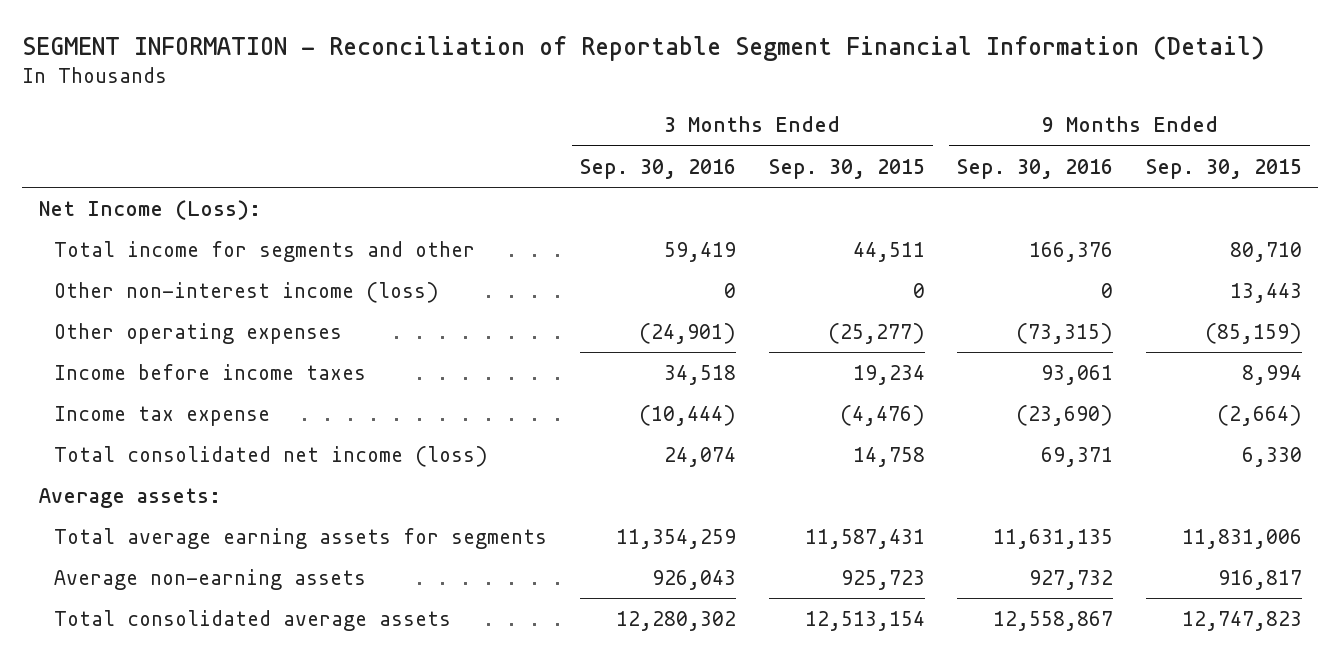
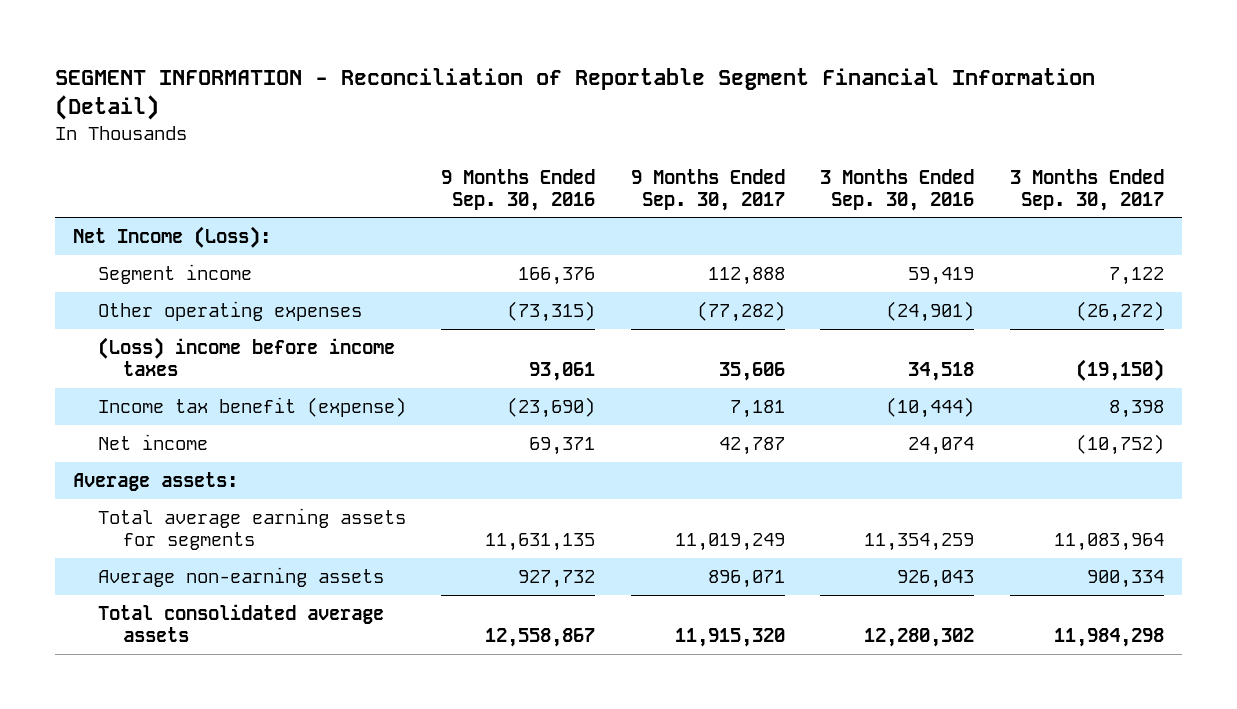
[768,158,925,179] Sep. 30, 2015 -> none
[1146,158,1303,179] Sep. 30, 2015 -> none
none -> [630,168,785,211] 9 Months Ended Sep. 30, 2017
none -> [1010,168,1165,211] 3 Months Ended Sep. 30, 2017
[53,281,439,303] Other non-interest income (loss) -> none
[53,240,475,262] Total income for segments and other -> [97,263,252,284] Segment income
[53,363,366,380] Income before income taxes -> [97,336,395,377] (Loss) income before income taxes
[53,405,270,426] Income tax expense -> [97,396,406,417] Income tax benefit (expense)
[53,445,488,467] Total consolidated net income (loss) -> [97,433,208,450] Net income

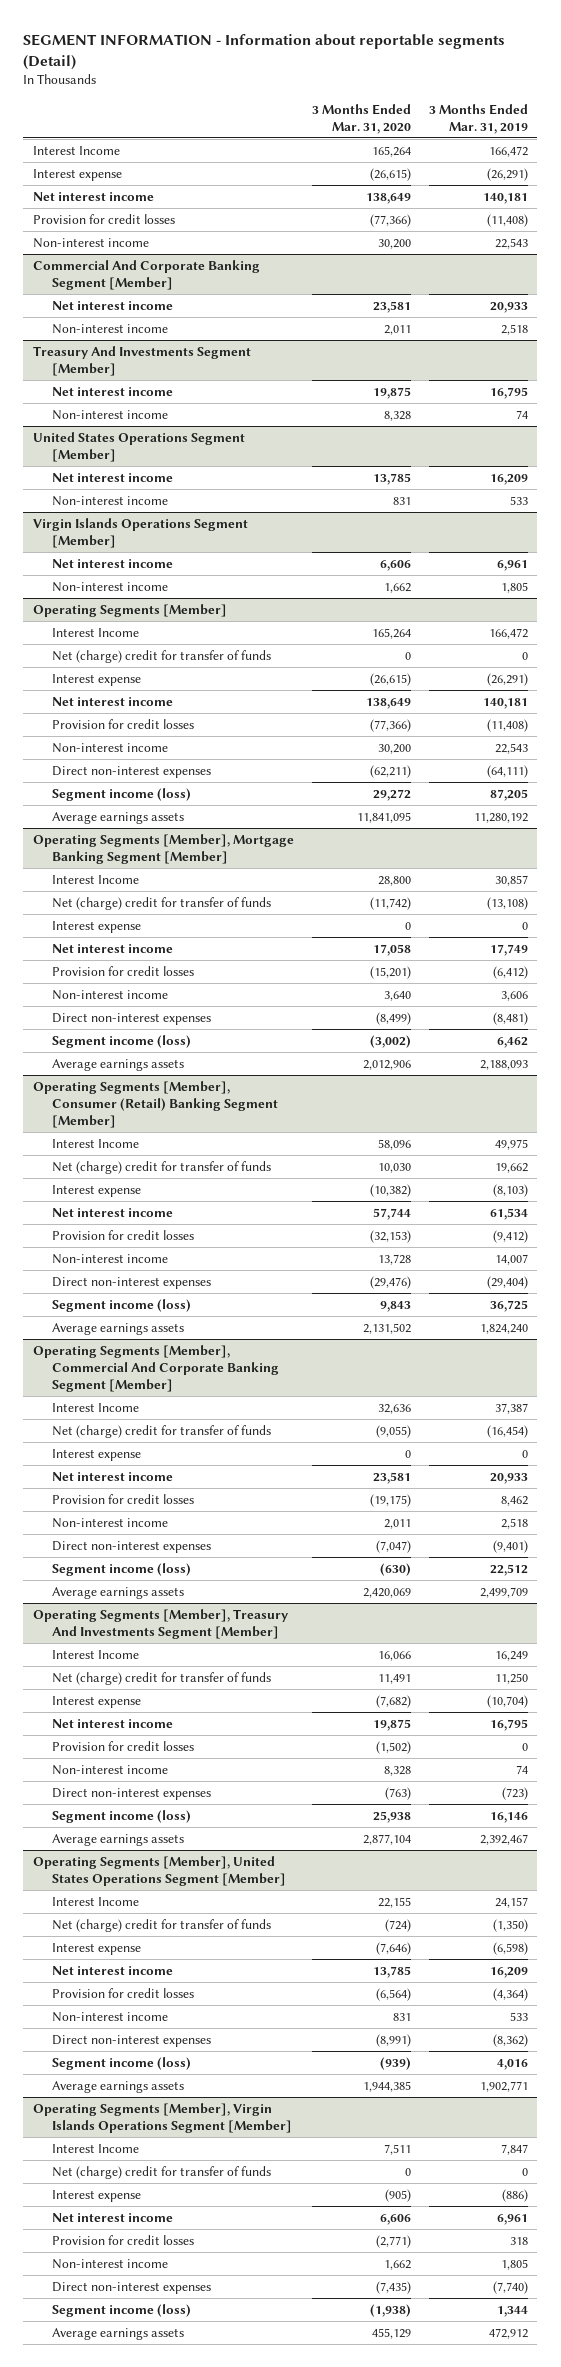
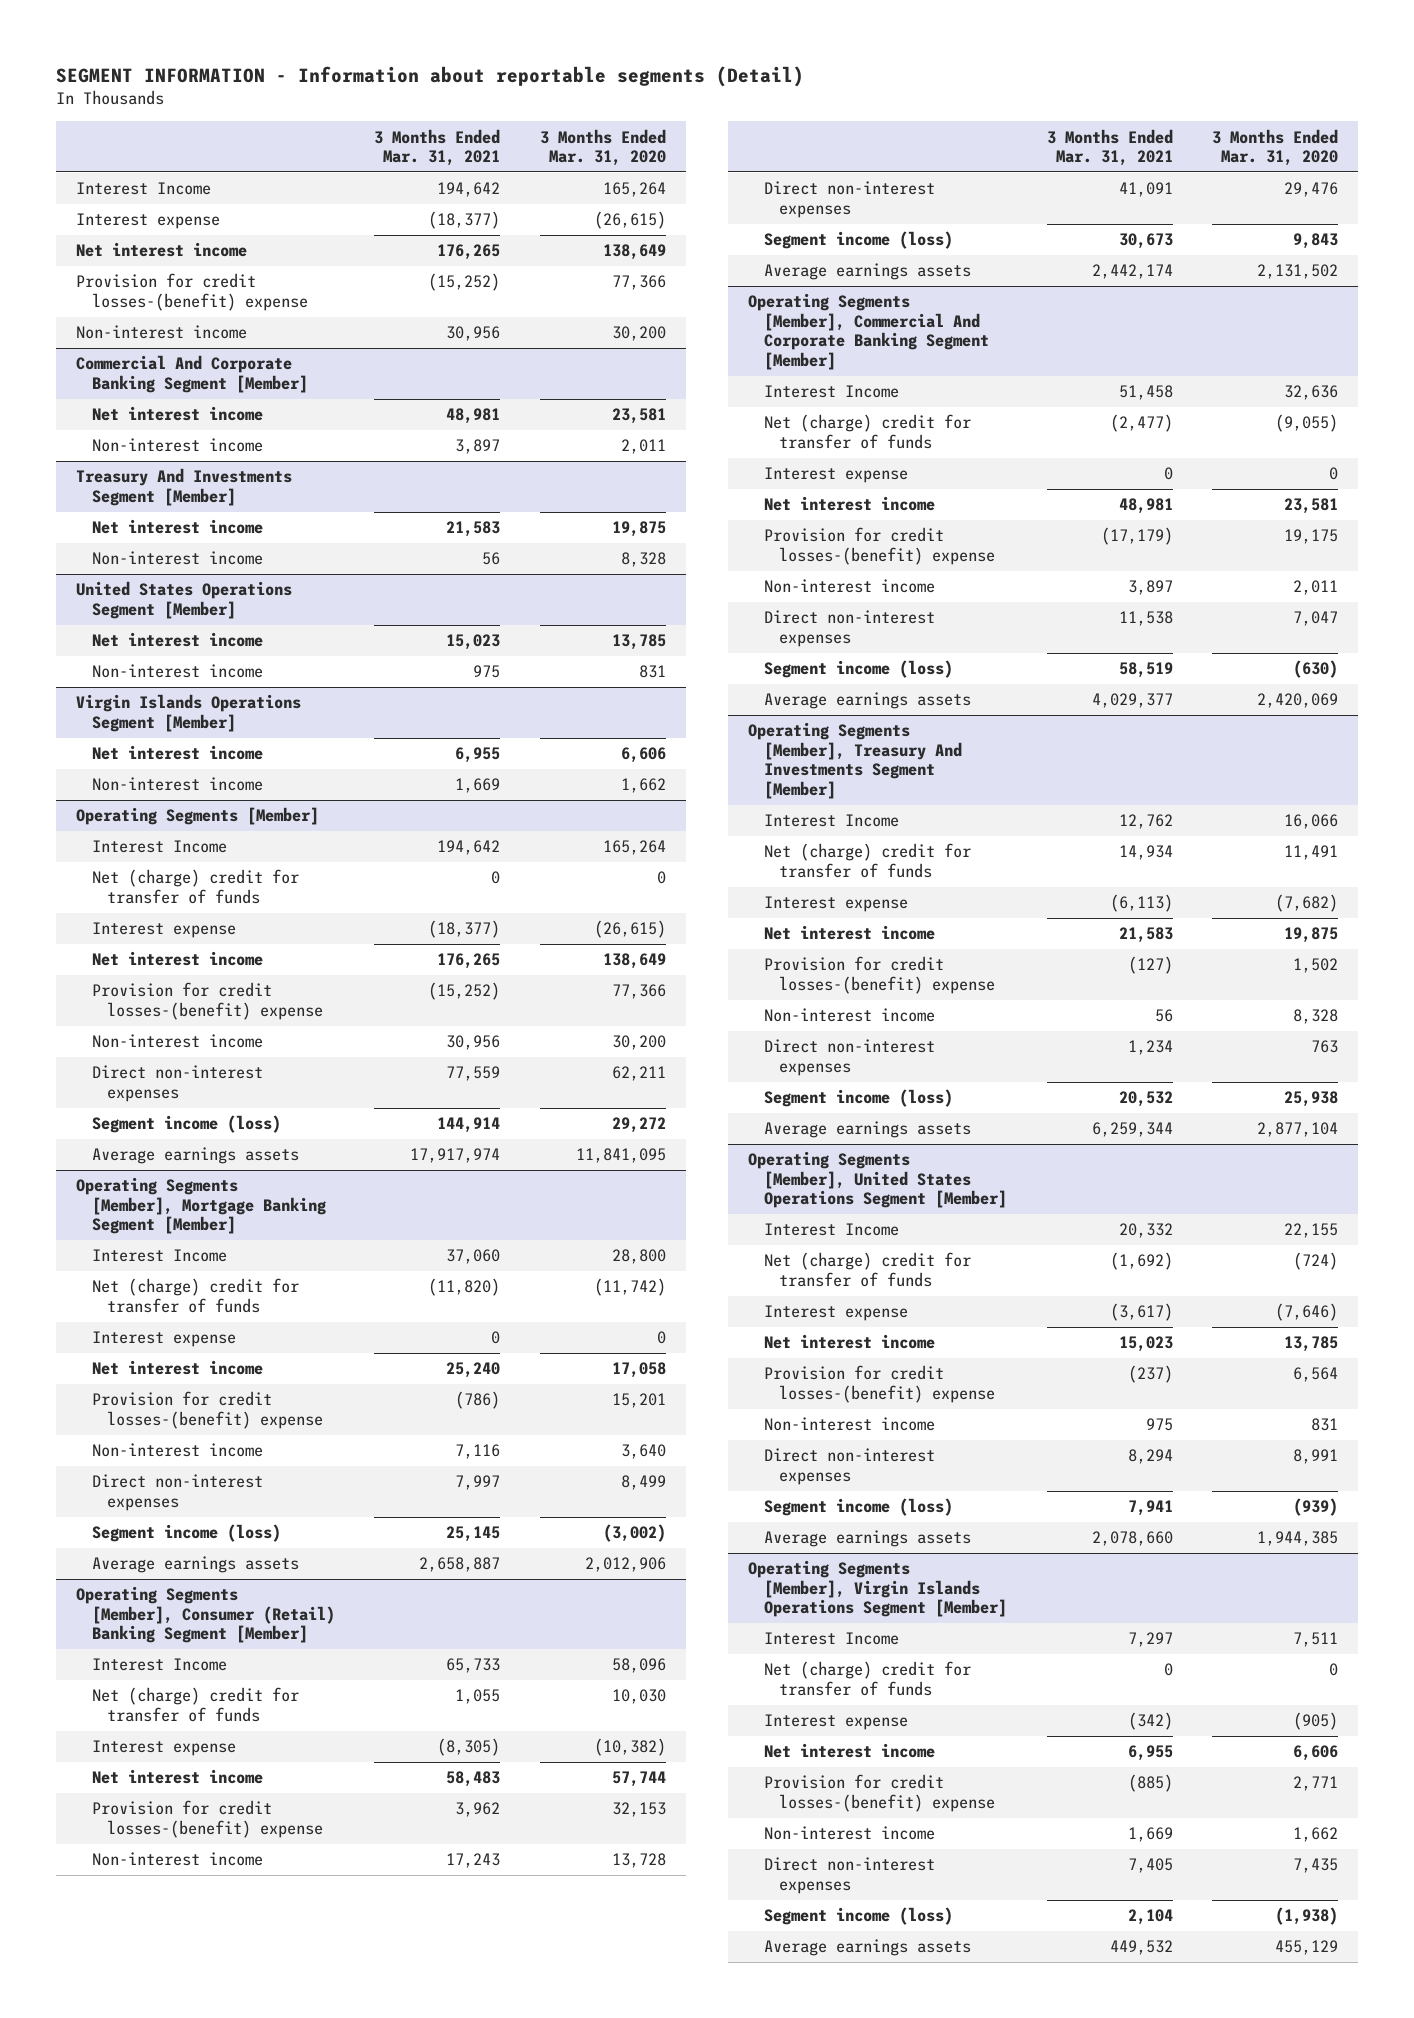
[429,103,529,134] 3 Months Ended Mar. 31, 2019 -> none
none -> [374,128,501,167] 3 Months Ended Mar. 31, 2021
[32,213,175,224] Provision for credit losses -> [75,273,308,311] Provision for credit losses-(benefit) expense
[369,213,411,227] (77,366) -> [612,275,667,291] 77,366
[51,718,194,729] Provision for credit losses -> [91,982,324,1020] Provision for credit losses-(benefit) expense
[369,718,411,732] (77,366) -> [612,984,667,1000] 77,366
[369,764,411,778] (62,211) -> [612,1066,667,1082] 62,211
[51,965,194,976] Provision for credit losses -> [91,1391,324,1429] Provision for credit losses-(benefit) expense
[369,965,411,979] (15,201) -> [612,1393,667,1409] 15,201
[375,1011,411,1025] (8,499) -> [621,1475,667,1491] 8,499
[51,1229,194,1240] Provision for credit losses -> [91,1800,324,1838] Provision for credit losses-(benefit) expense
[369,1229,411,1243] (32,153) -> [612,1802,667,1818] 32,153
[369,1275,411,1289] (29,476) -> [1284,182,1339,198] 29,476
[51,1493,194,1504] Provision for credit losses -> [763,527,996,565] Provision for credit losses-(benefit) expense
[369,1493,411,1507] (19,175) -> [1284,529,1339,545] 19,175
[375,1539,411,1553] (7,047) -> [1293,611,1339,627] 7,047
[51,1740,194,1751] Provision for credit losses -> [763,956,996,994] Provision for credit losses-(benefit) expense
[375,1740,411,1754] (1,502) -> [1293,958,1339,974] 1,502
[384,1786,411,1800] (763) -> [1311,1040,1339,1054] 763
[51,1987,194,1998] Provision for credit losses -> [763,1365,996,1403] Provision for credit losses-(benefit) expense
[375,1987,411,2001] (6,564) -> [1293,1367,1339,1383] 6,564
[375,2033,411,2047] (8,991) -> [1293,1449,1339,1465] 8,991
[51,2234,194,2245] Provision for credit losses -> [763,1774,996,1812] Provision for credit losses-(benefit) expense
[375,2234,411,2248] (2,771) -> [1293,1776,1339,1792] 2,771
[375,2280,411,2294] (7,435) -> [1293,1858,1339,1874] 7,435

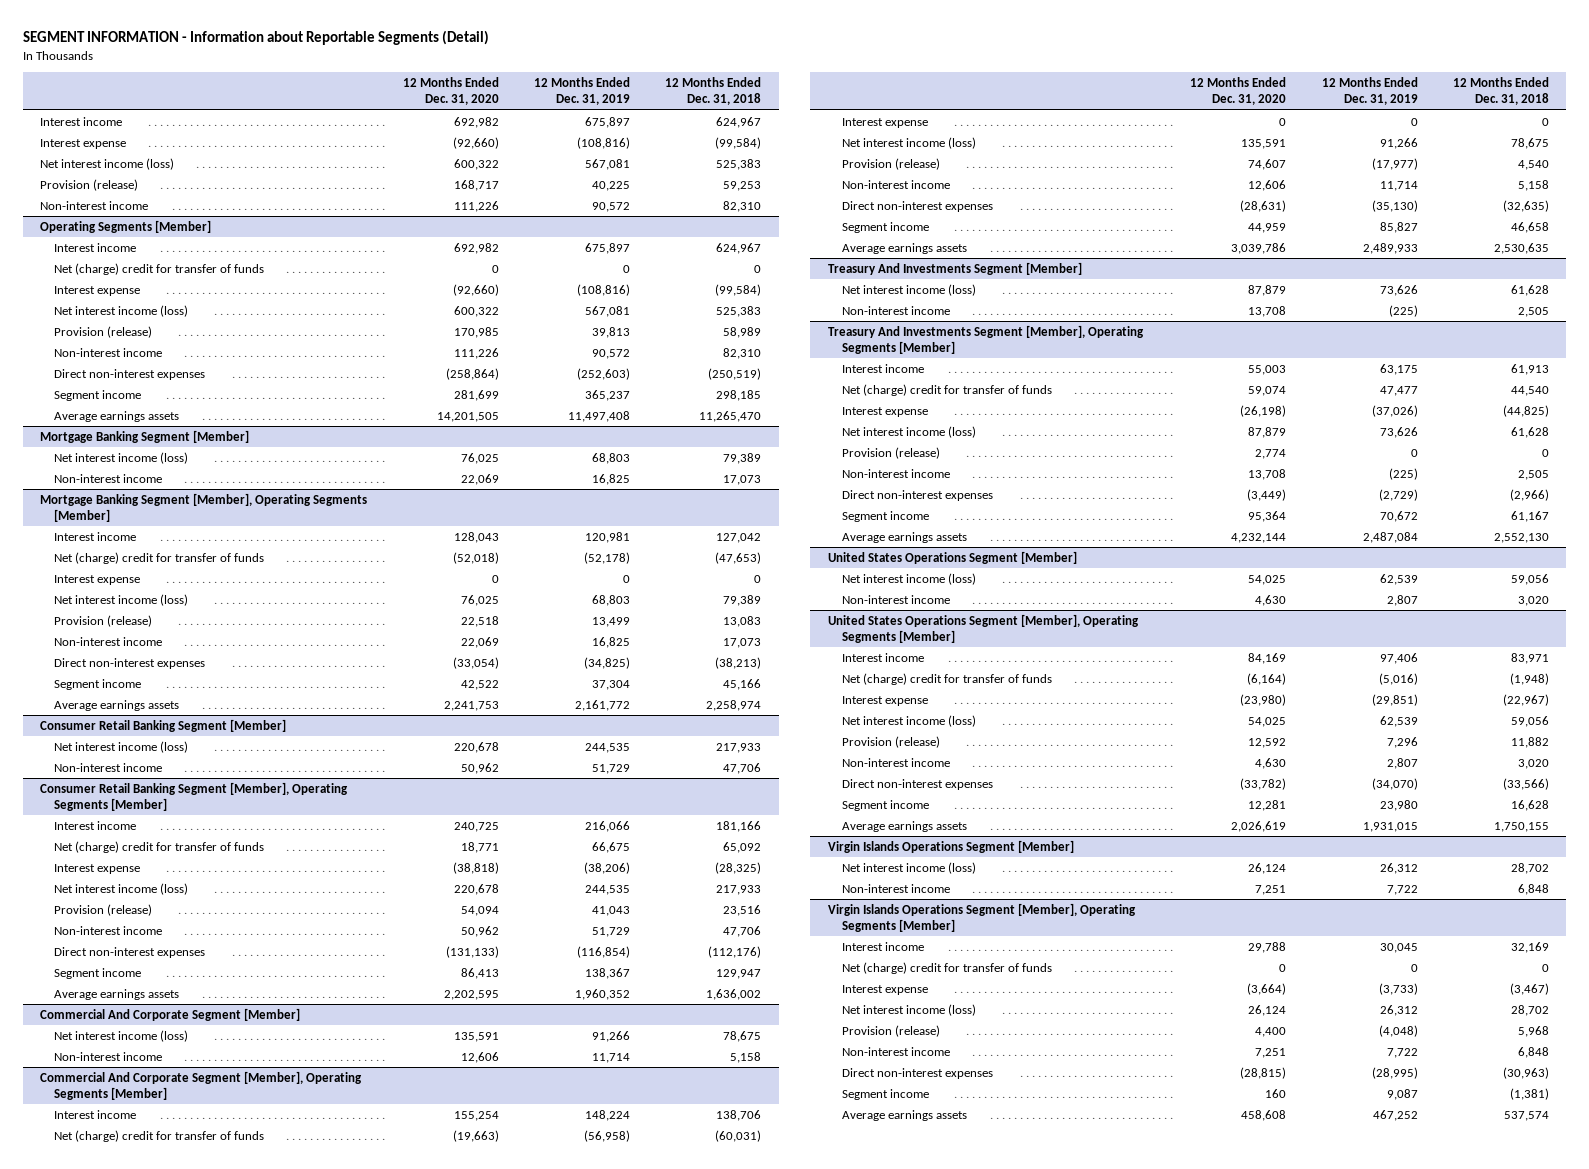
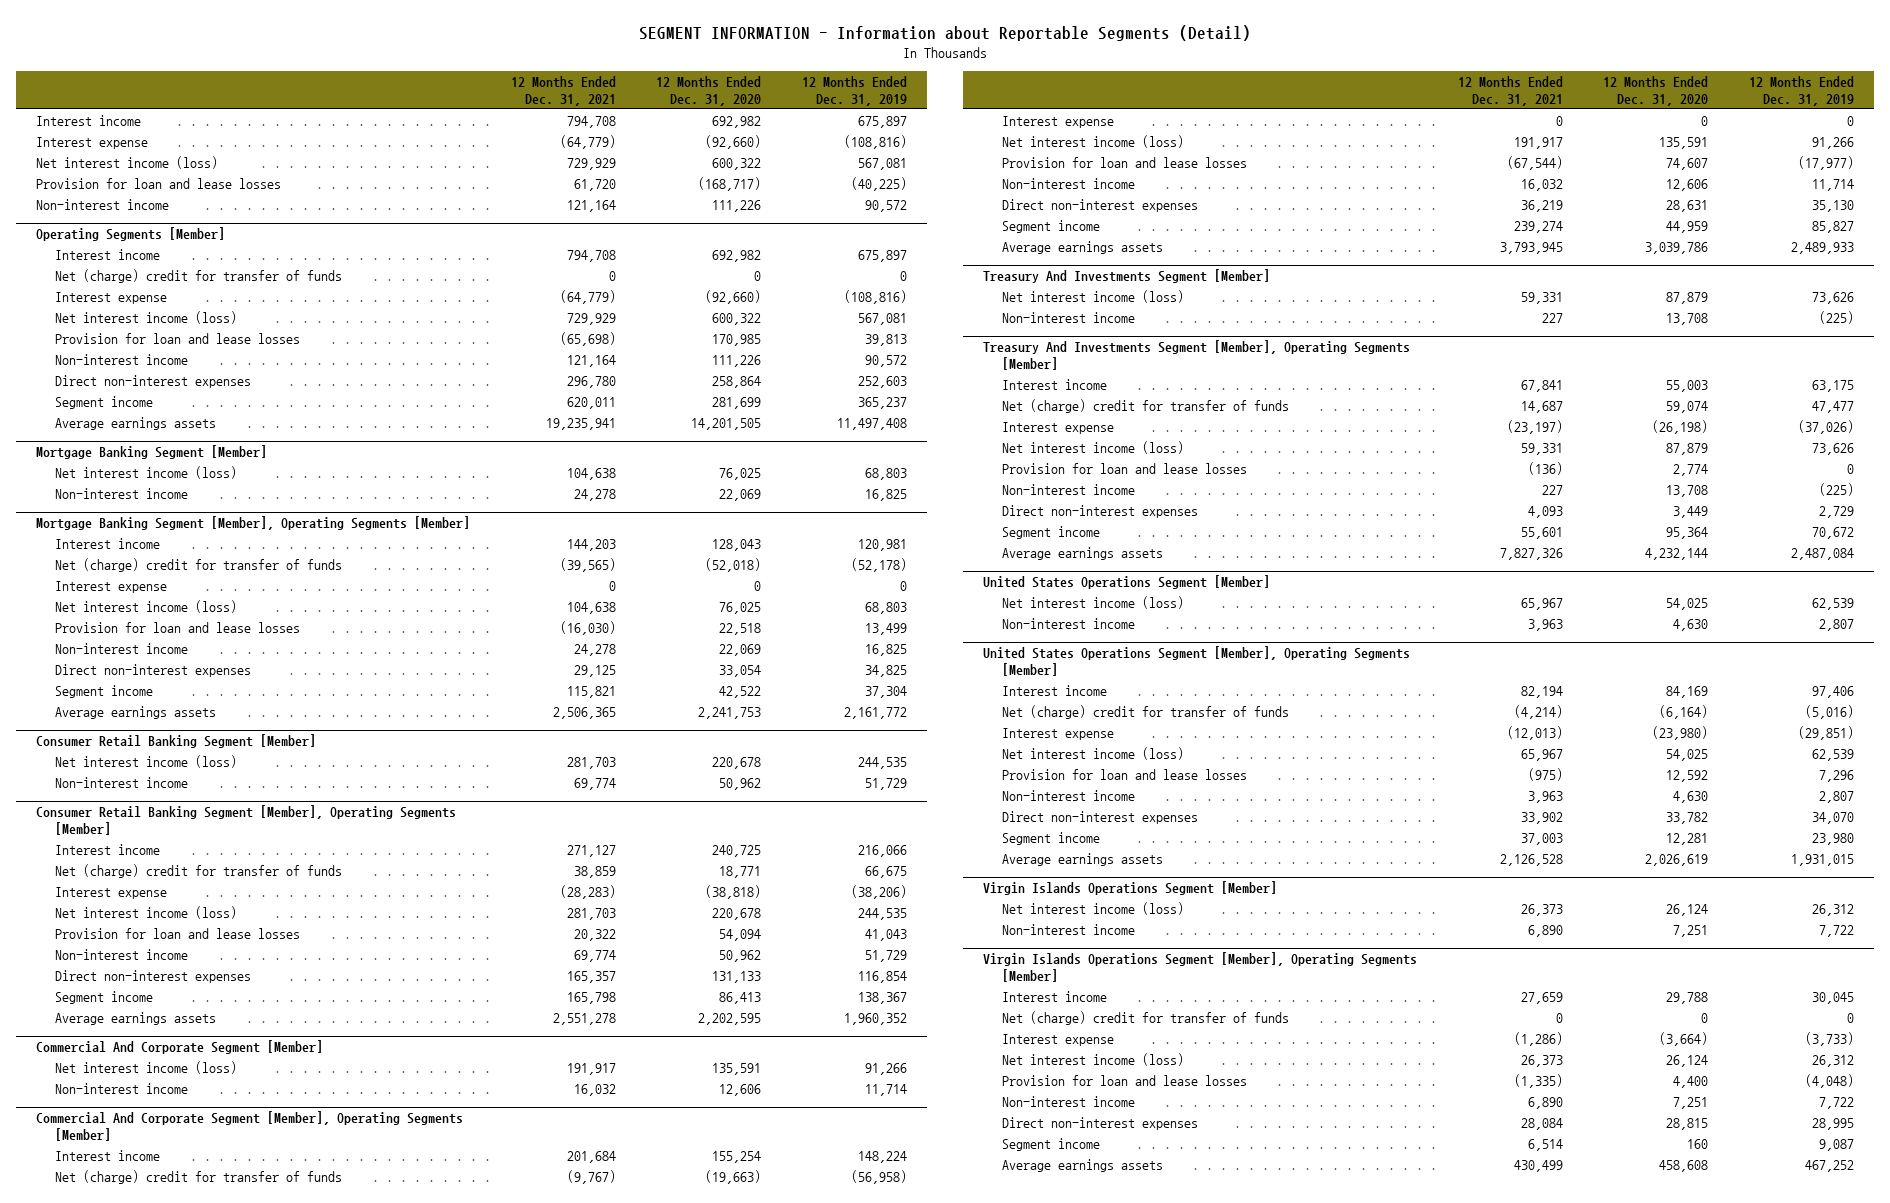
[665,77,762,106] 12 Months Ended Dec. 31, 2018 -> none
none -> [510,76,616,106] 12 Months Ended Dec. 31, 2021
[40,178,139,191] Provision (release) -> none
none -> [36,177,282,189] Provision for loan and lease losses
[54,325,153,338] Provision (release) -> [55,332,301,344] Provision for loan and lease losses
[445,367,499,380] (258,864) -> [712,375,762,388] 258,864
[576,367,630,380] (252,603) -> [858,375,908,388] 252,603
[54,614,153,627] Provision (release) -> [55,621,301,633] Provision for loan and lease losses
[452,656,499,669] (33,054) -> [719,664,762,677] 33,054
[583,656,630,669] (34,825) -> [865,664,908,677] 34,825
[54,903,153,916] Provision (release) -> [55,927,301,939] Provision for loan and lease losses
[445,945,499,958] (131,133) -> [712,970,762,983] 131,133
[576,945,630,958] (116,854) -> [858,970,908,983] 116,854
[842,157,941,170] Provision (release) -> [1002,156,1248,168] Provision for loan and lease losses
[1240,199,1287,212] (28,631) -> [1666,199,1709,212] 28,631
[1371,199,1418,212] (35,130) -> [1812,199,1855,212] 35,130
[842,446,941,459] Provision (release) -> [1002,462,1248,474] Provision for loan and lease losses
[1247,488,1287,501] (3,449) -> [1673,505,1709,518] 3,449
[1378,488,1418,501] (2,729) -> [1819,505,1855,518] 2,729
[842,735,941,748] Provision (release) -> [1002,768,1248,780] Provision for loan and lease losses
[1240,777,1287,790] (33,782) -> [1666,811,1709,824] 33,782
[1371,777,1418,790] (34,070) -> [1812,811,1855,824] 34,070
[842,1024,941,1037] Provision (release) -> [1002,1074,1248,1086] Provision for loan and lease losses
[1240,1066,1287,1079] (28,815) -> [1666,1117,1709,1130] 28,815
[1371,1066,1418,1079] (28,995) -> [1812,1117,1855,1130] 28,995

